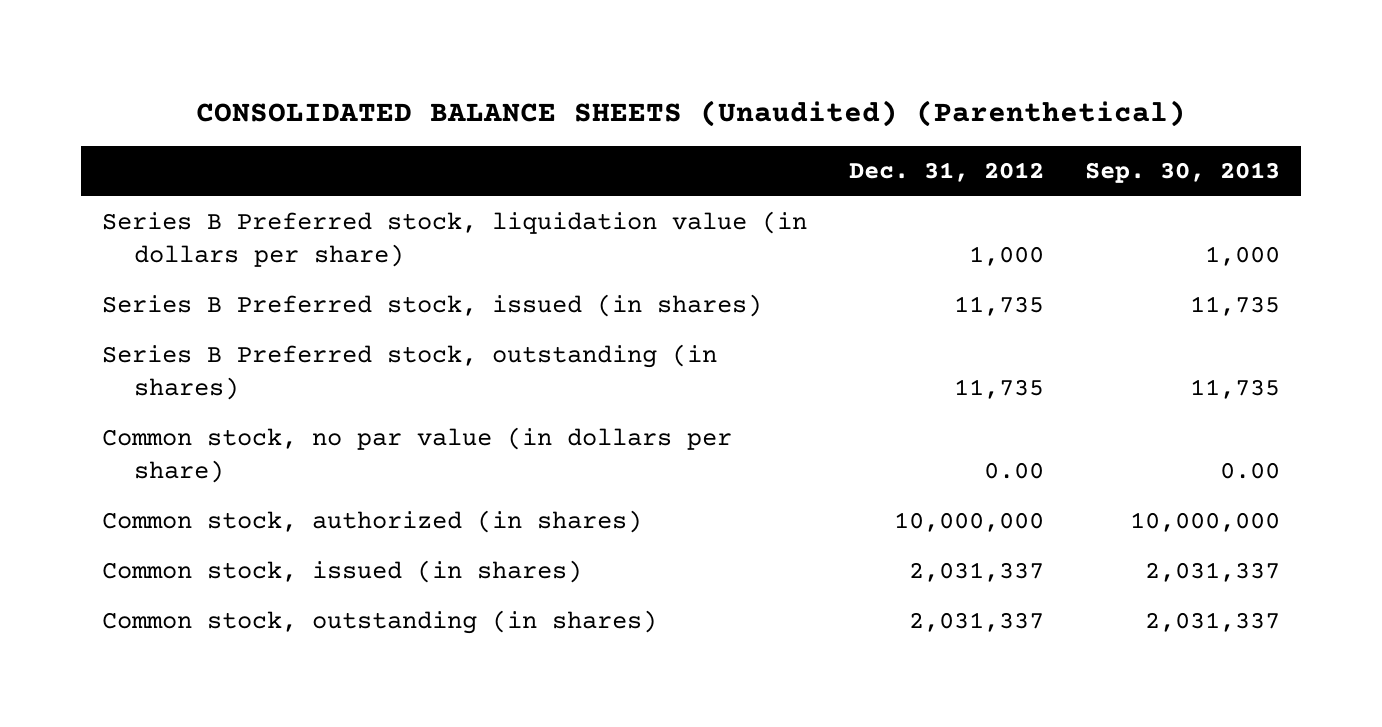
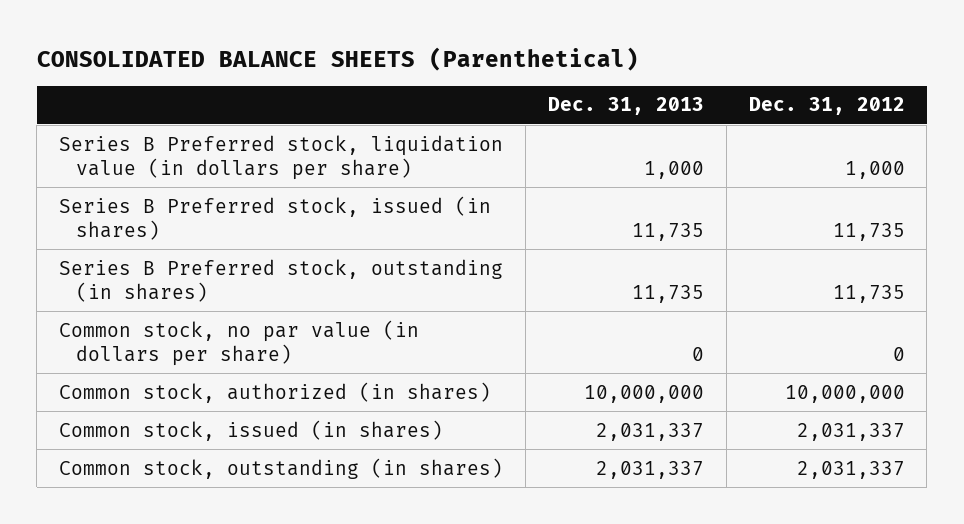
[196,99,1187,127] CONSOLIDATED BALANCE SHEETS (Unaudited) (Parenthetical) -> [36,46,639,71] CONSOLIDATED BALANCE SHEETS (Parenthetical)
[1085,162,1281,184] Sep. 30, 2013 -> none
none -> [547,97,704,116] Dec. 31, 2013
[983,462,1044,480] 0.00 -> [892,347,905,362] 0

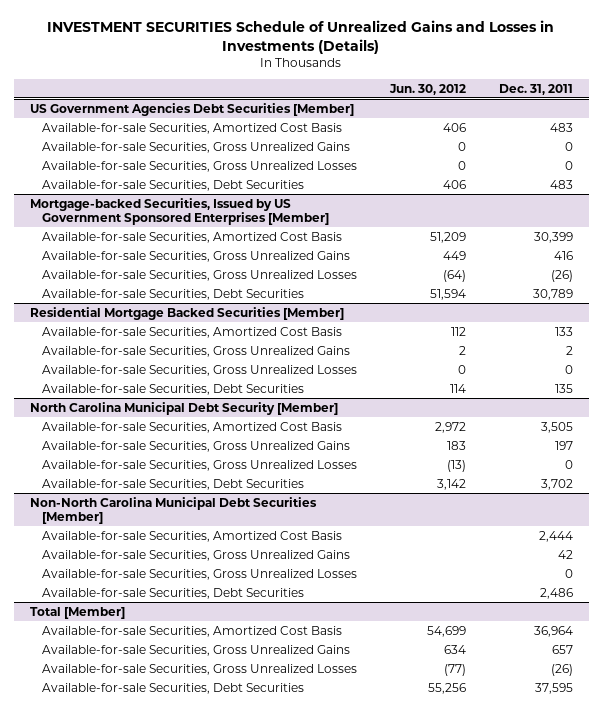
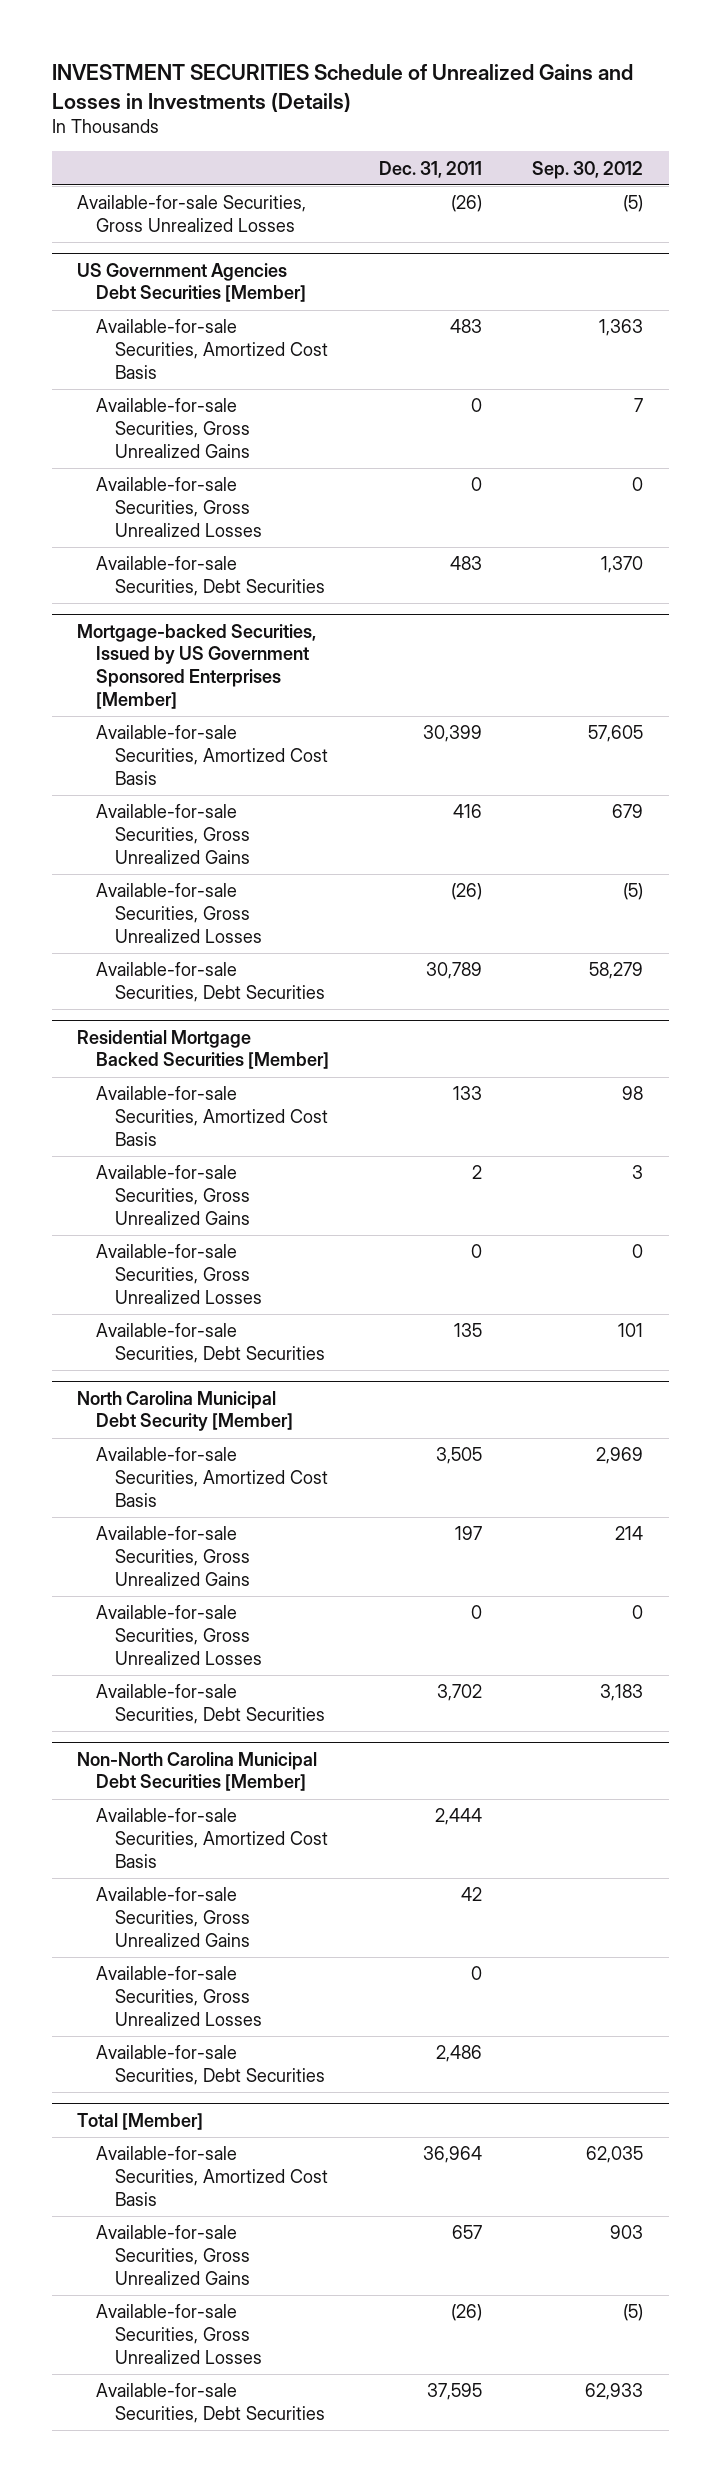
[388,83,466,95] Jun. 30, 2012 -> none
none -> [532,160,644,179] Sep. 30, 2012
none -> [77,195,307,233] Available-for-sale Securities, Gross Unrealized Losses

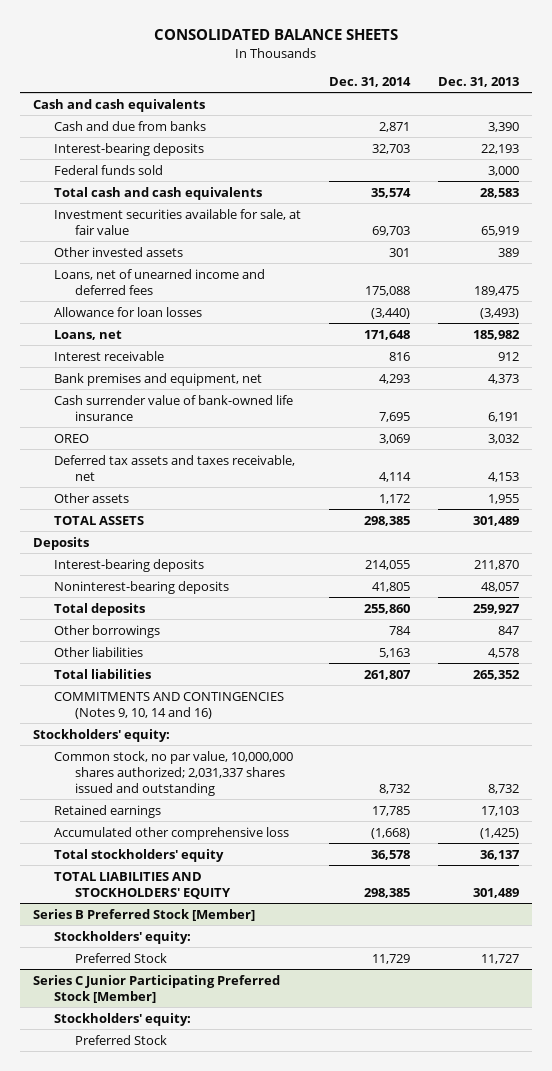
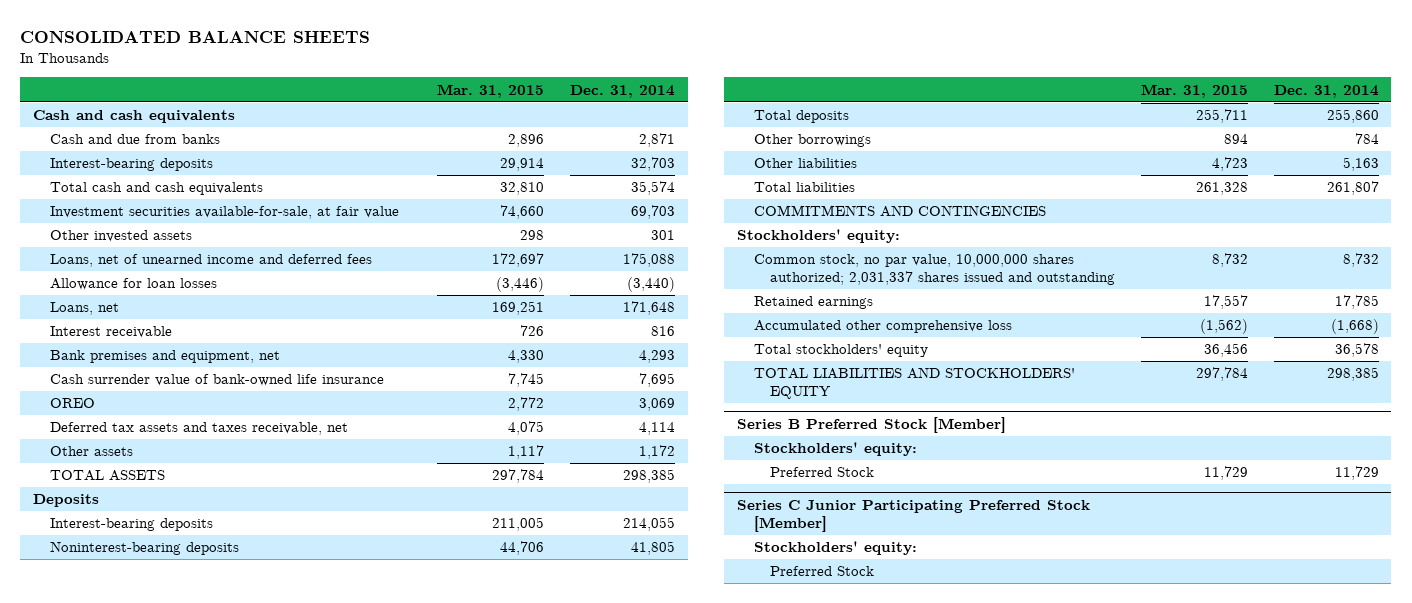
[437,77,519,88] Dec. 31, 2013 -> none
none -> [437,83,545,98] Mar. 31, 2015
[54,164,164,175] Federal funds sold -> none
[54,208,302,235] Investment securities available for sale, at fair value -> [49,206,399,220] Investment securities available-for-sale, at fair value
[54,691,285,719] COMMITMENTS AND CONTINGENCIES (Notes 9, 10, 14 and 16) -> [753,205,1046,218] COMMITMENTS AND CONTINGENCIES

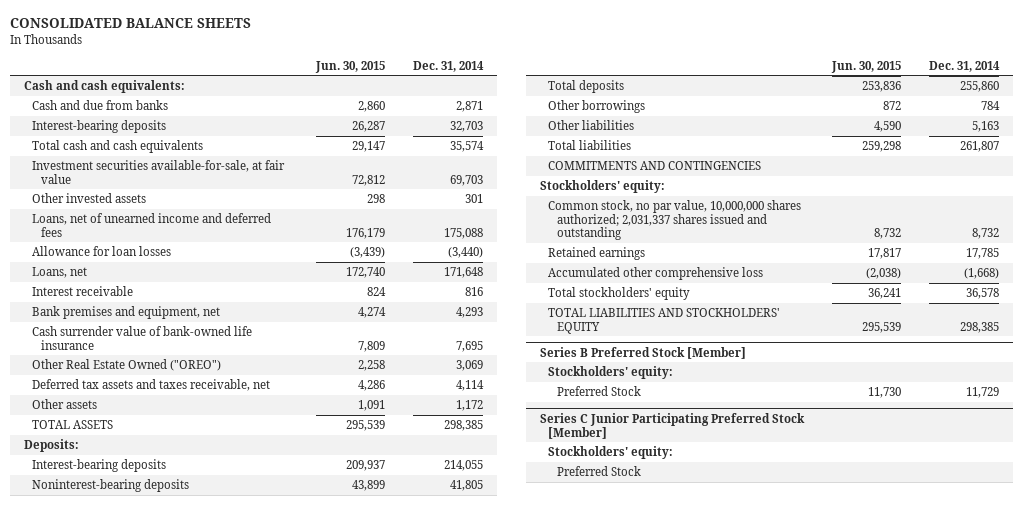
[437,83,545,98] Mar. 31, 2015 -> none
none -> [314,60,385,73] Jun. 30, 2015
[33,110,236,124] Cash and cash equivalents -> [23,80,185,94] Cash and cash equivalents:
[49,398,95,409] OREO -> [32,359,222,372] Other Real Estate Owned ("OREO")
[33,494,100,508] Deposits -> [23,439,79,453] Deposits:

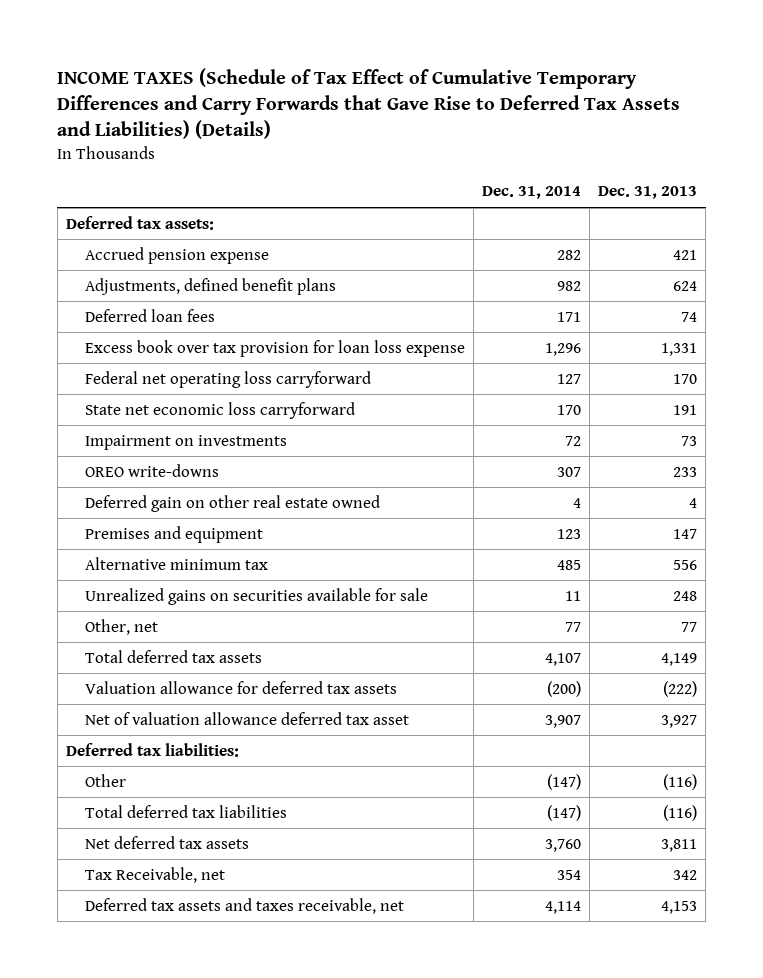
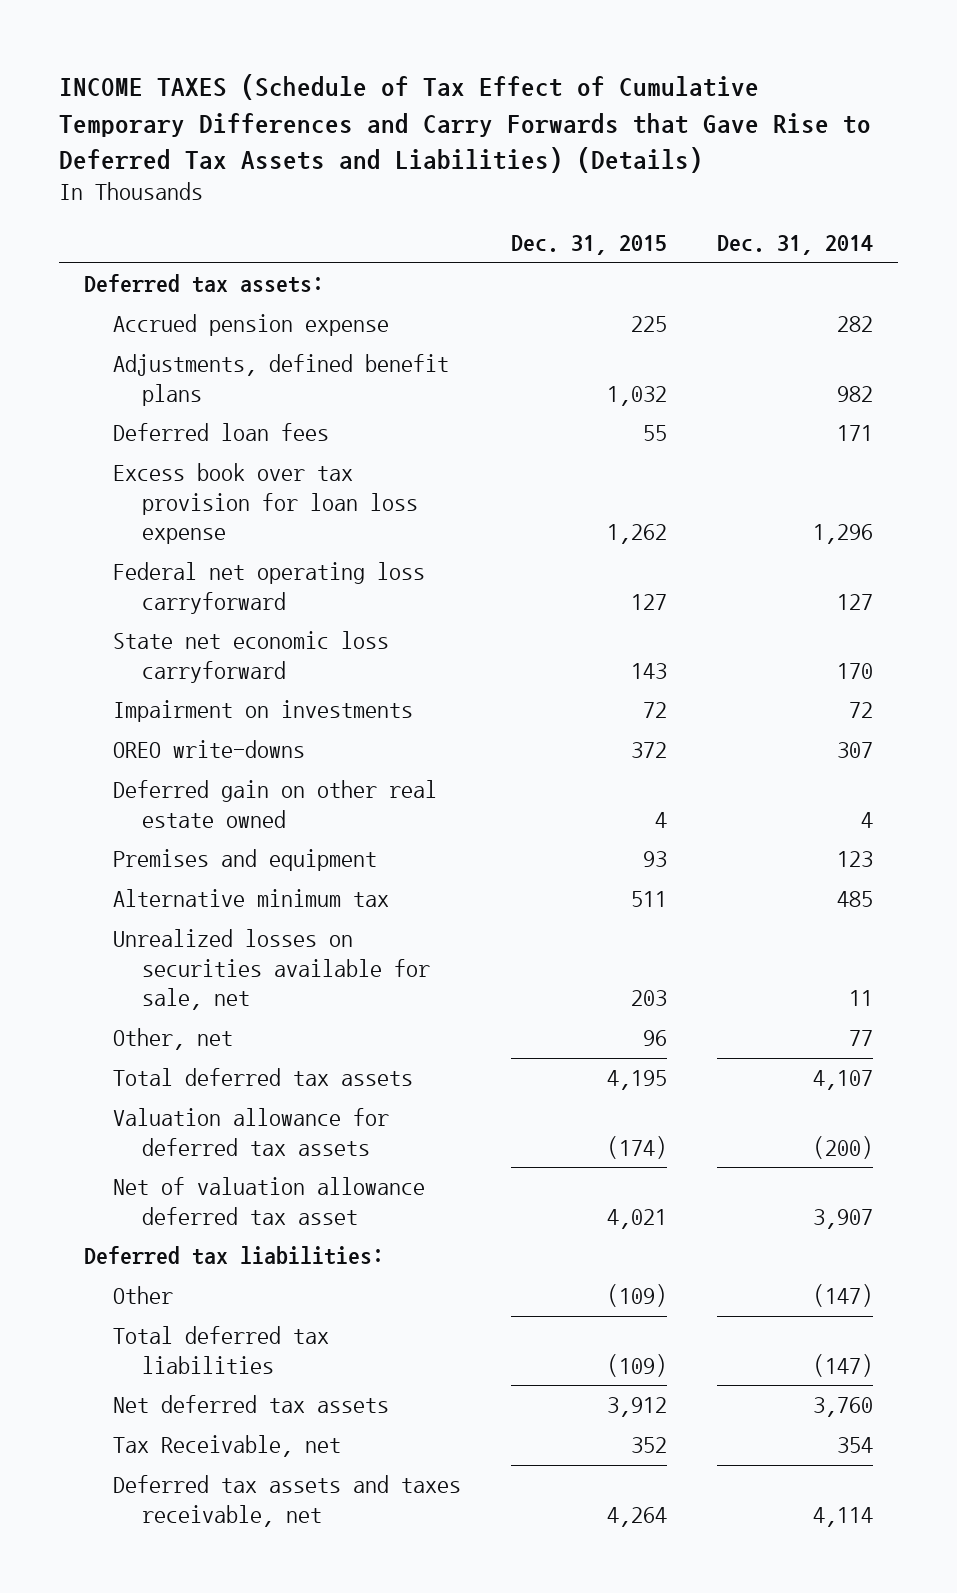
[598,186,698,200] Dec. 31, 2013 -> none
none -> [510,235,667,256] Dec. 31, 2015
[85,587,429,605] Unrealized gains on securities available for sale -> [112,929,430,1011] Unrealized losses on securities available for sale, net

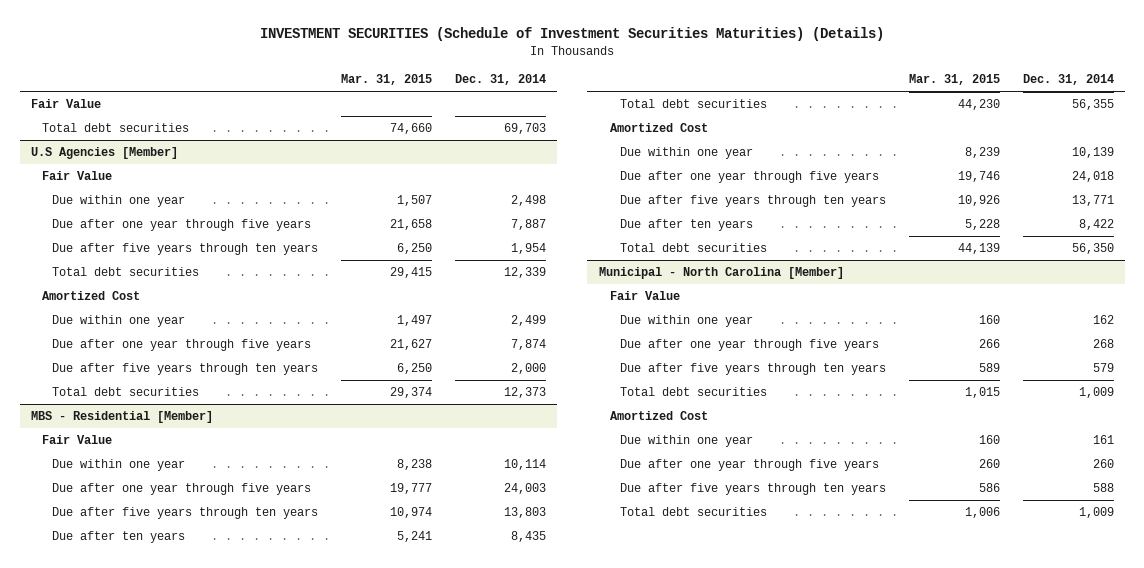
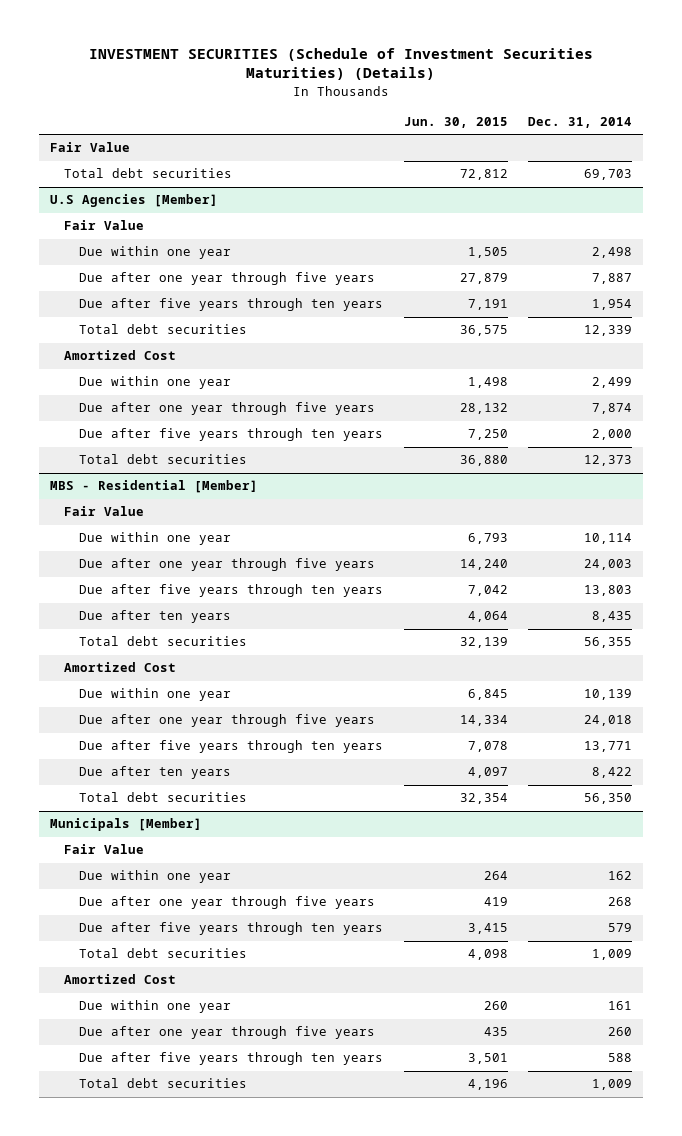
[340,74,432,86] Mar. 31, 2015 -> none
none -> [403,116,508,128] Jun. 30, 2015
[598,267,844,280] Municipal - North Carolina [Member] -> [49,818,202,832] Municipals [Member]

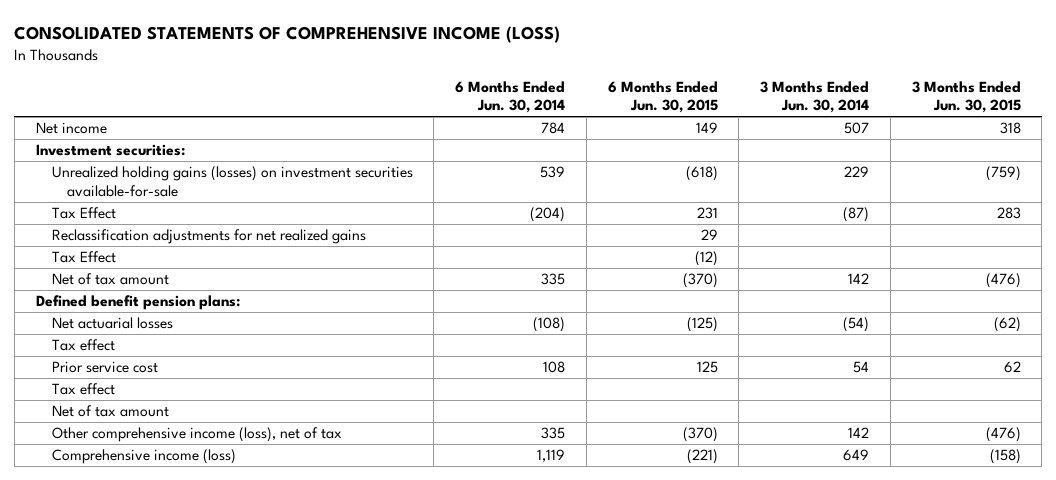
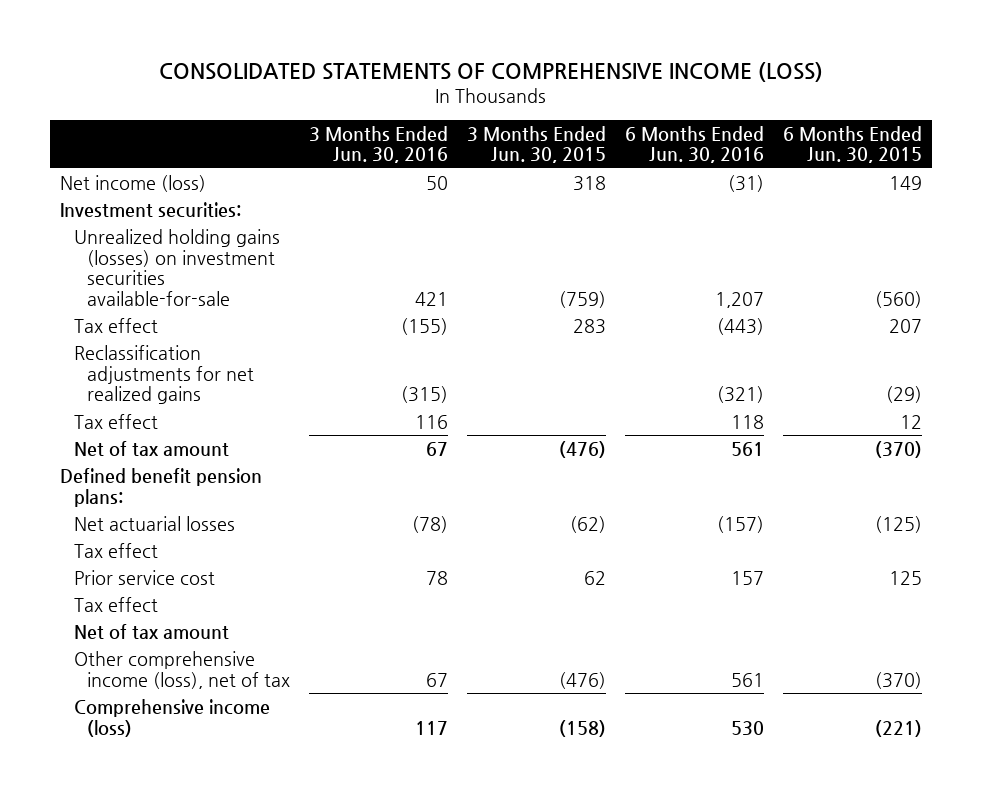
[455,80,566,114] 6 Months Ended Jun. 30, 2014 -> none
[760,80,870,114] 3 Months Ended Jun. 30, 2014 -> none
none -> [309,125,449,164] 3 Months Ended Jun. 30, 2016
none -> [625,125,765,164] 6 Months Ended Jun. 30, 2016
[35,122,107,135] Net income -> [59,174,206,192] Net income (loss)
[685,166,718,182] (618) -> [875,291,923,309] (560)
[51,207,116,220] Tax Effect -> [73,317,158,333] Tax effect
[696,207,718,220] 231 -> [889,318,923,333] 207
[700,229,718,241] 29 -> [886,386,923,404] (29)
[51,251,116,264] Tax Effect -> [73,413,158,429] Tax effect
[694,251,718,267] (12) -> [900,414,923,429] 12

